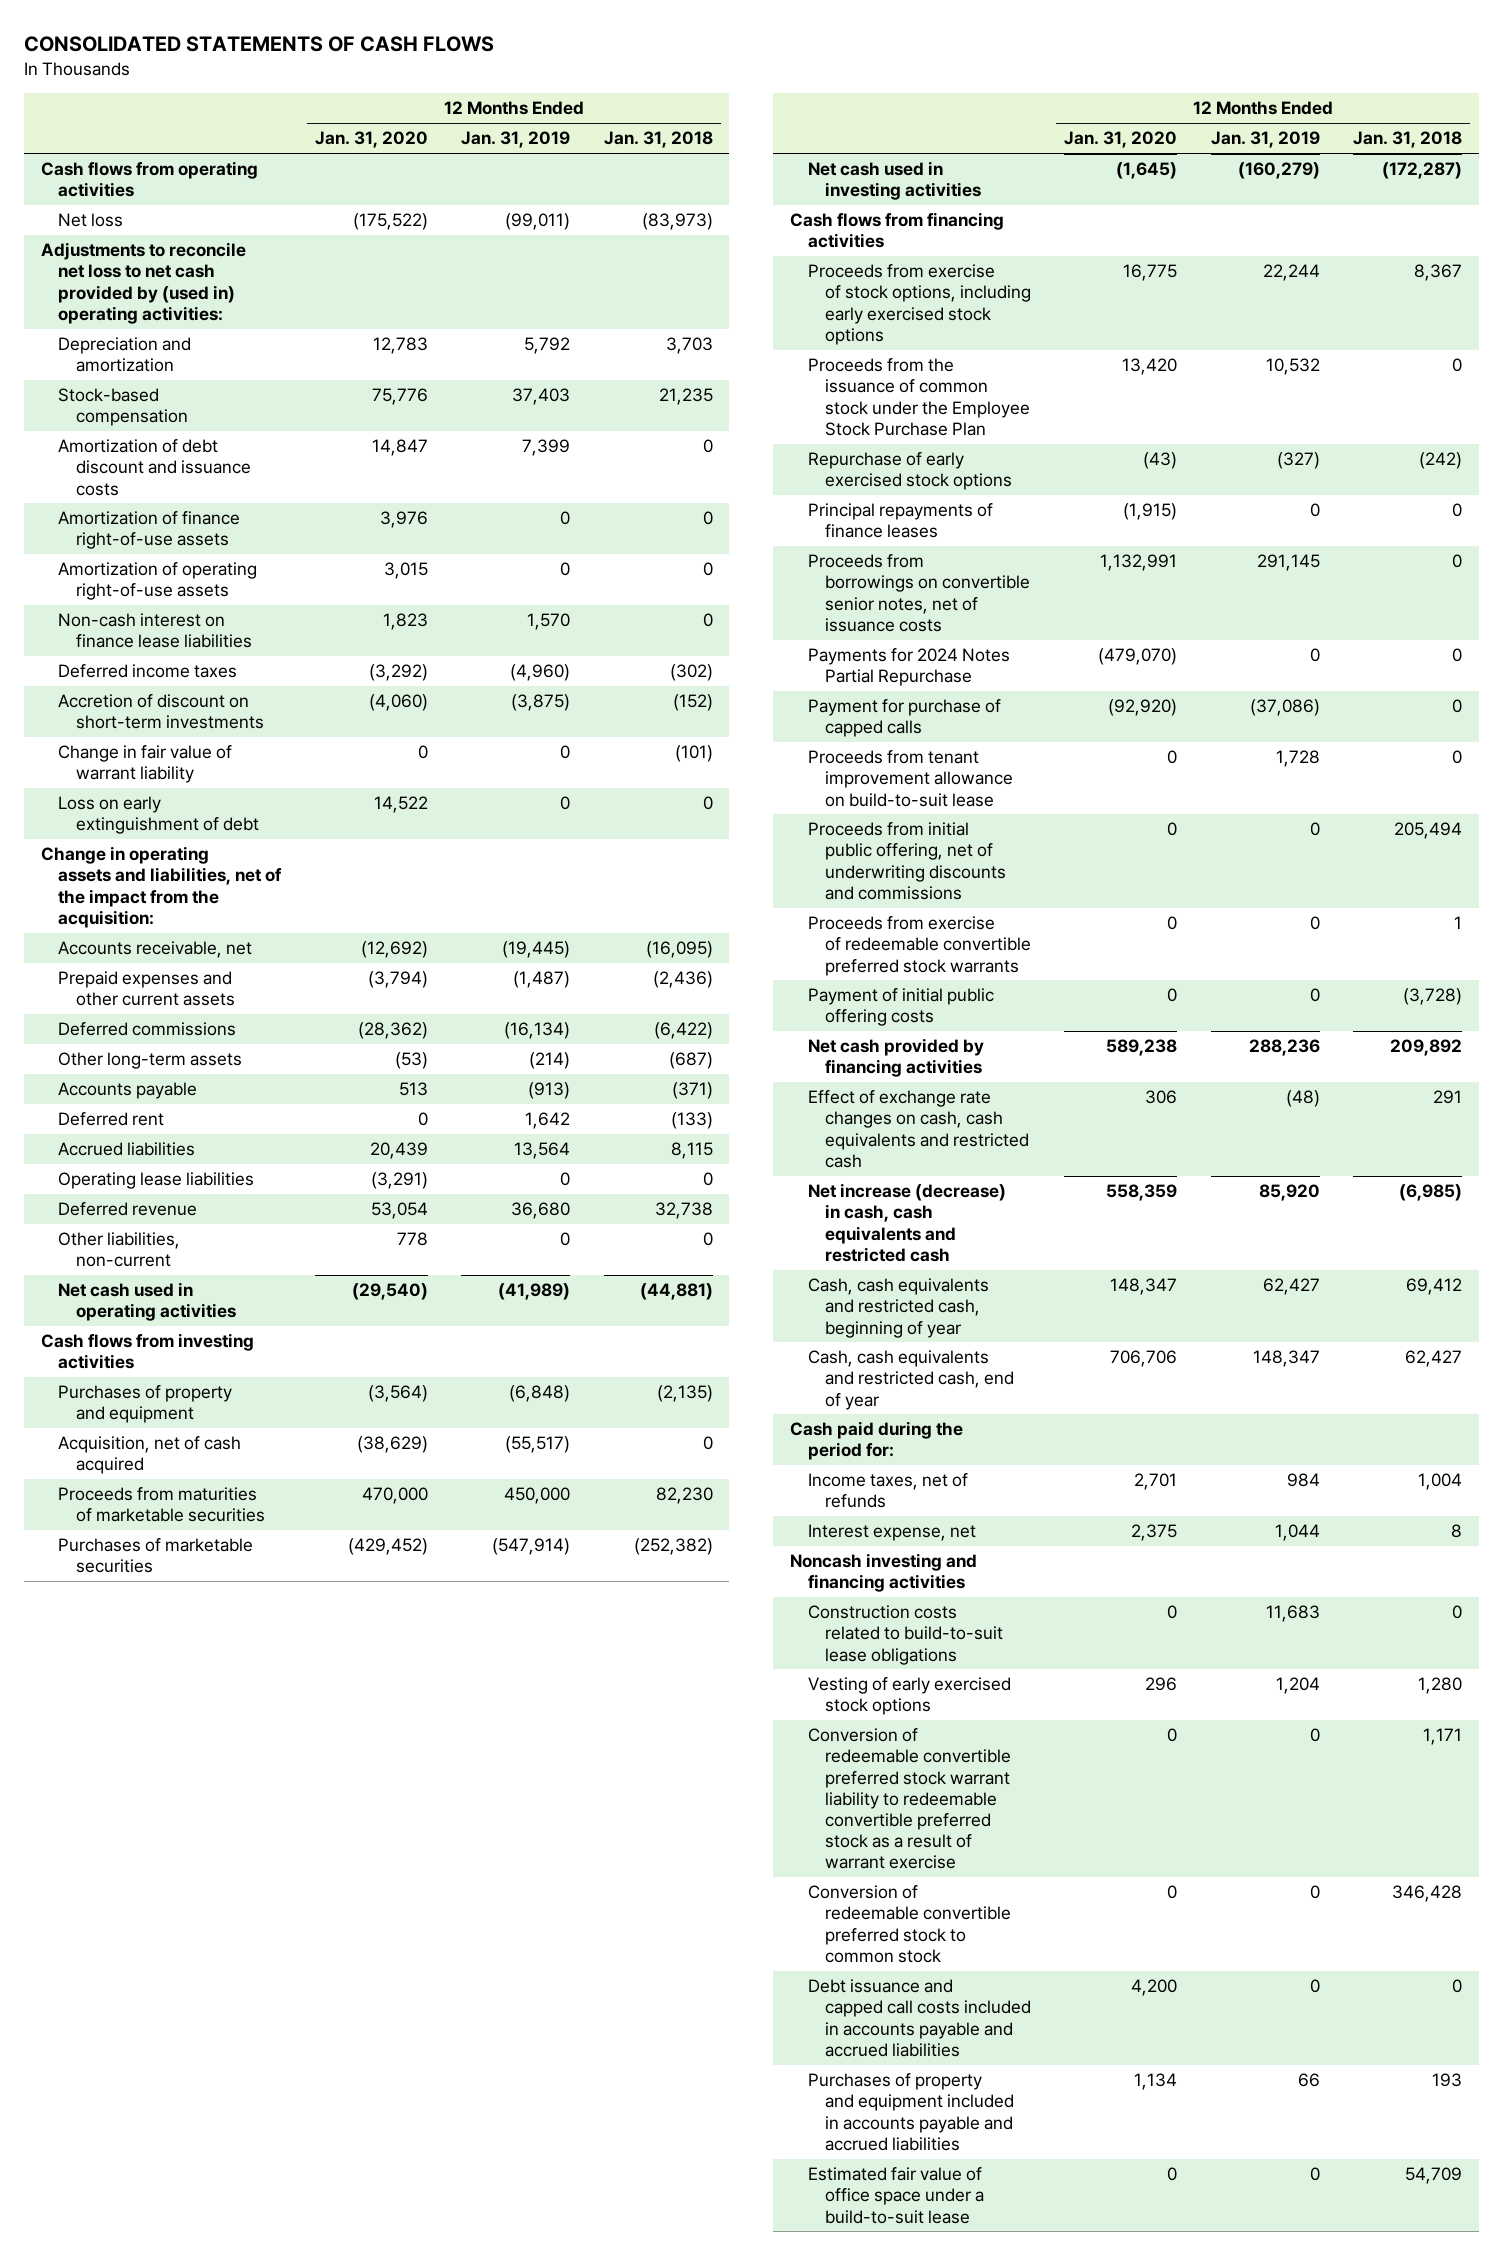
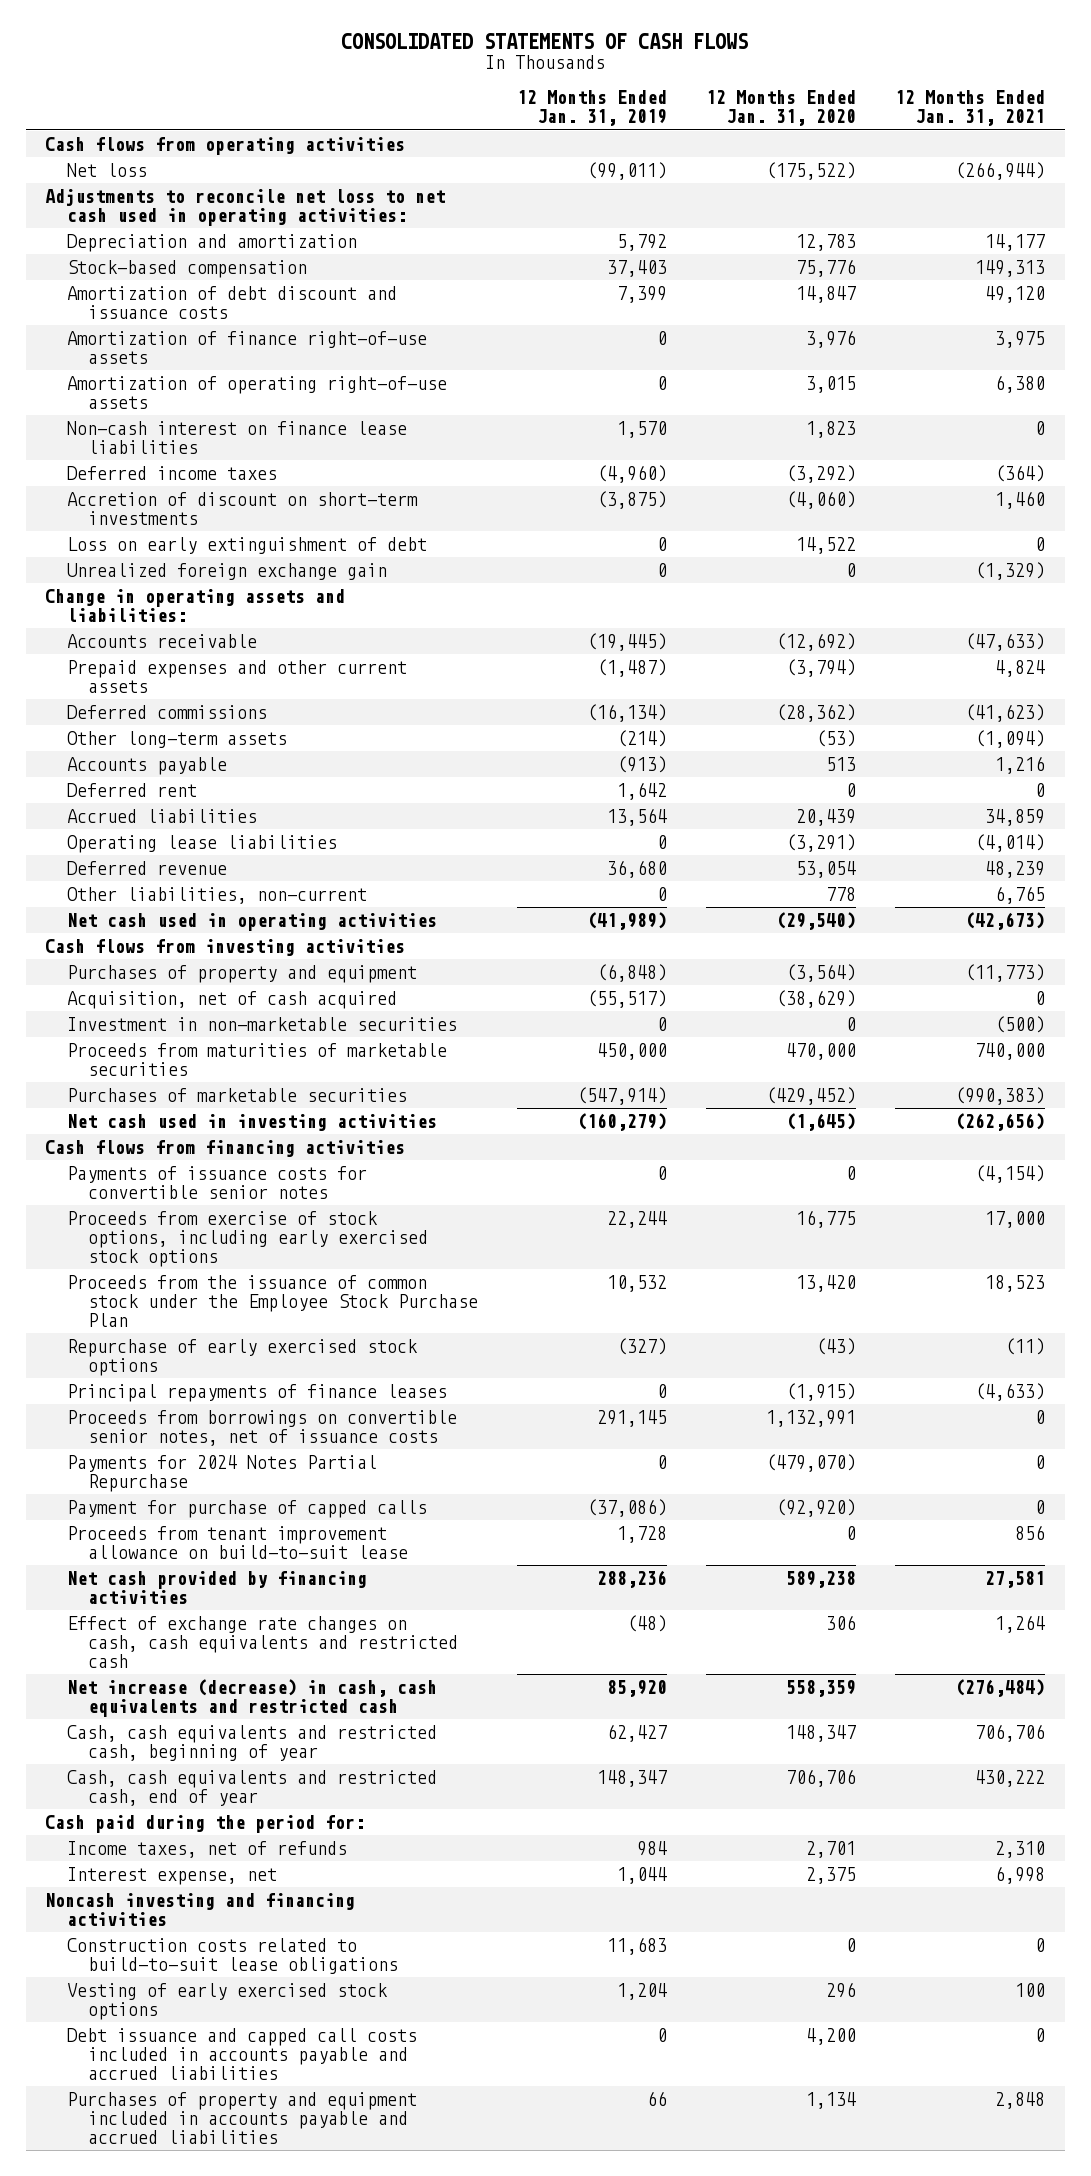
[603,131,713,149] Jan. 31, 2018 -> none
none -> [895,90,1046,127] 12 Months Ended Jan. 31, 2021
[40,242,246,324] Adjustments to reconcile net loss to net cash provided by (used in) operating activities: -> [45,189,446,227] Adjustments to reconcile net loss to net cash used in operating activities:
[58,745,233,784] Change in fair value of warrant liability -> none
none -> [66,563,387,581] Unrealized foreign exchange gain
[40,846,283,928] Change in operating assets and liabilities, net of the impact from the acquisition: -> [45,589,346,623] Change in operating assets and liabilities:
[58,941,253,959] Accounts receivable, net -> [66,634,257,649] Accounts receivable
none -> [66,1017,457,1032] Investment in non-marketable securities
none -> [66,1166,367,1200] Payments of issuance costs for convertible senior notes
[807,822,1007,900] Proceeds from initial public offering, net of underwriting discounts and commissions -> none
[807,916,1032,976] Proceeds from exercise of redeemable convertible preferred stock warrants -> none
[807,988,994,1027] Payment of initial public offering costs -> none
[807,1728,1012,1870] Conversion of redeemable convertible preferred stock warrant liability to redeemable convertible preferred stock as a result of warrant exercise -> none
[807,1885,1012,1963] Conversion of redeemable convertible preferred stock to common stock -> none
[807,2167,985,2224] Estimated fair value of office space under a build-to-suit lease -> none

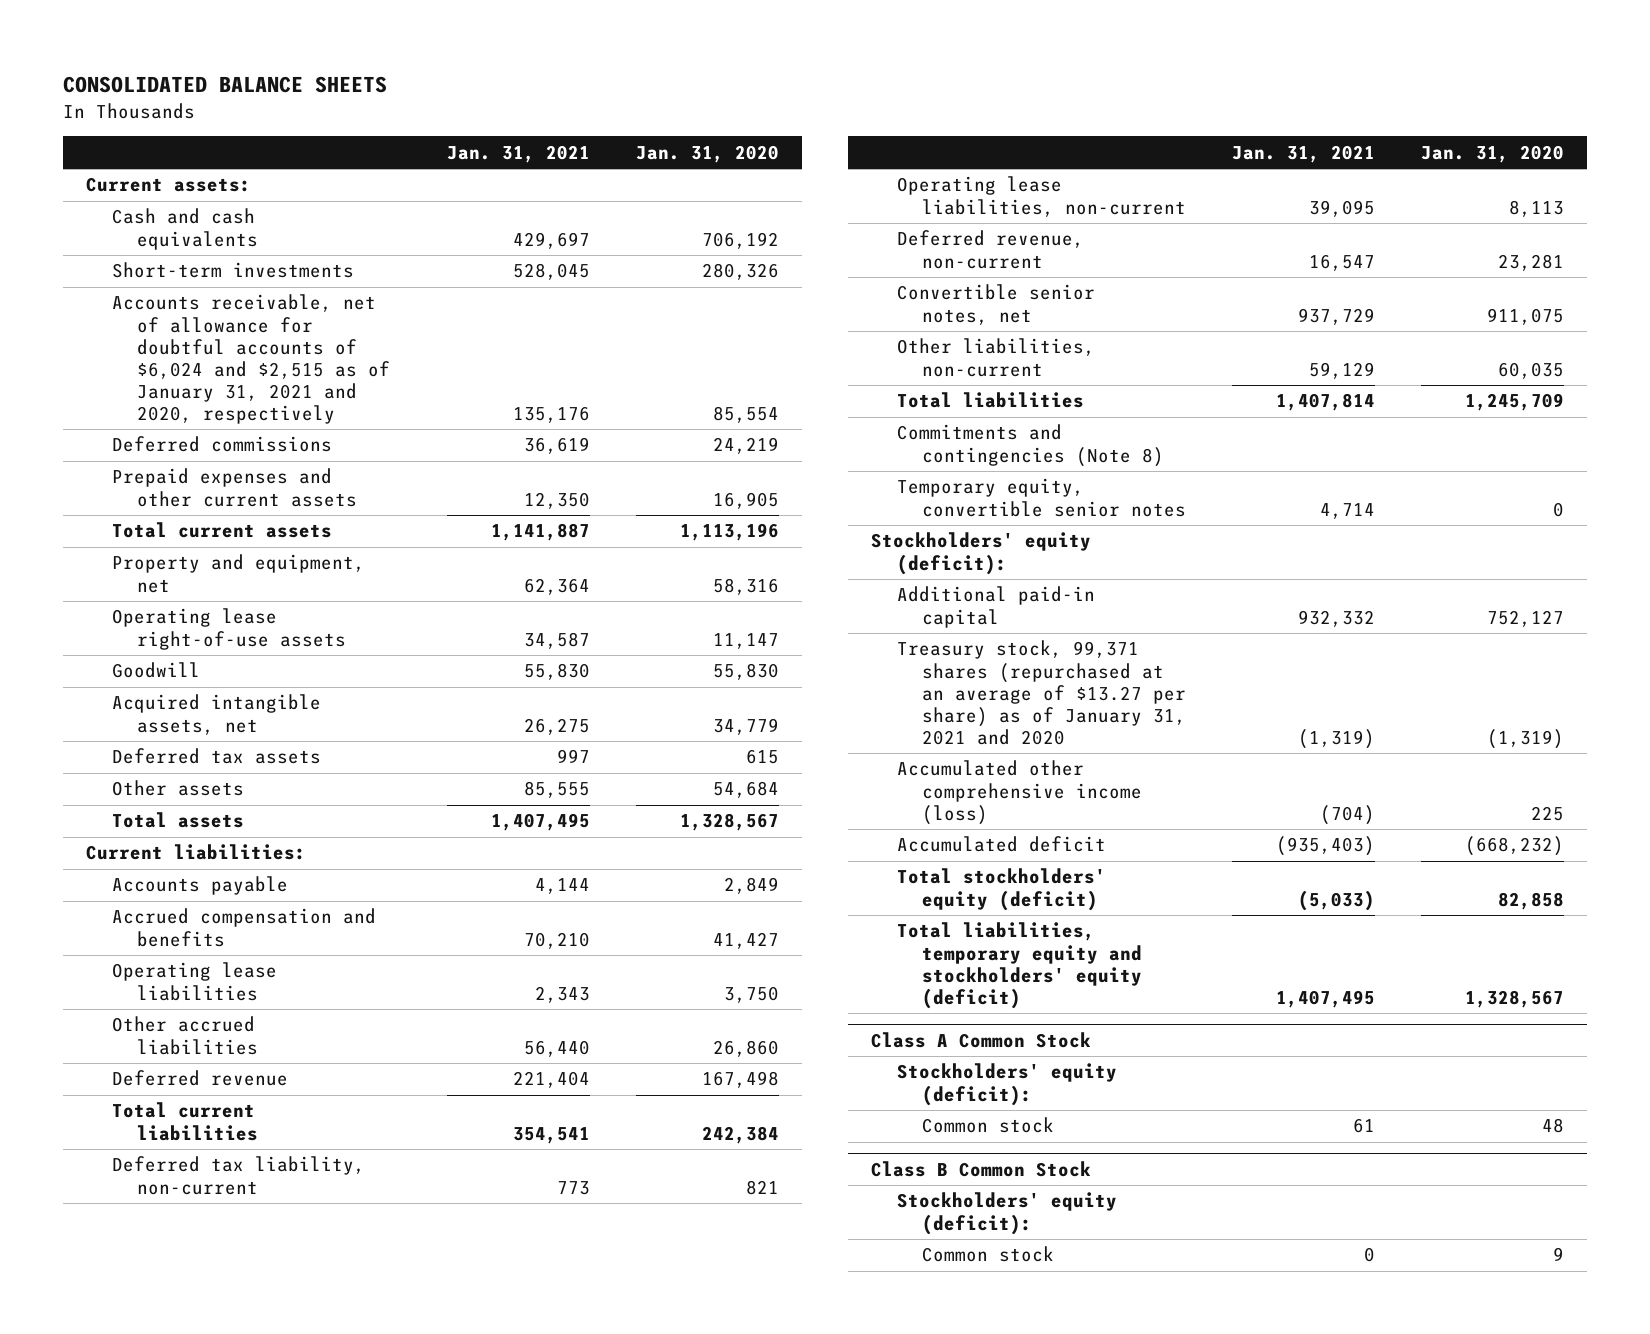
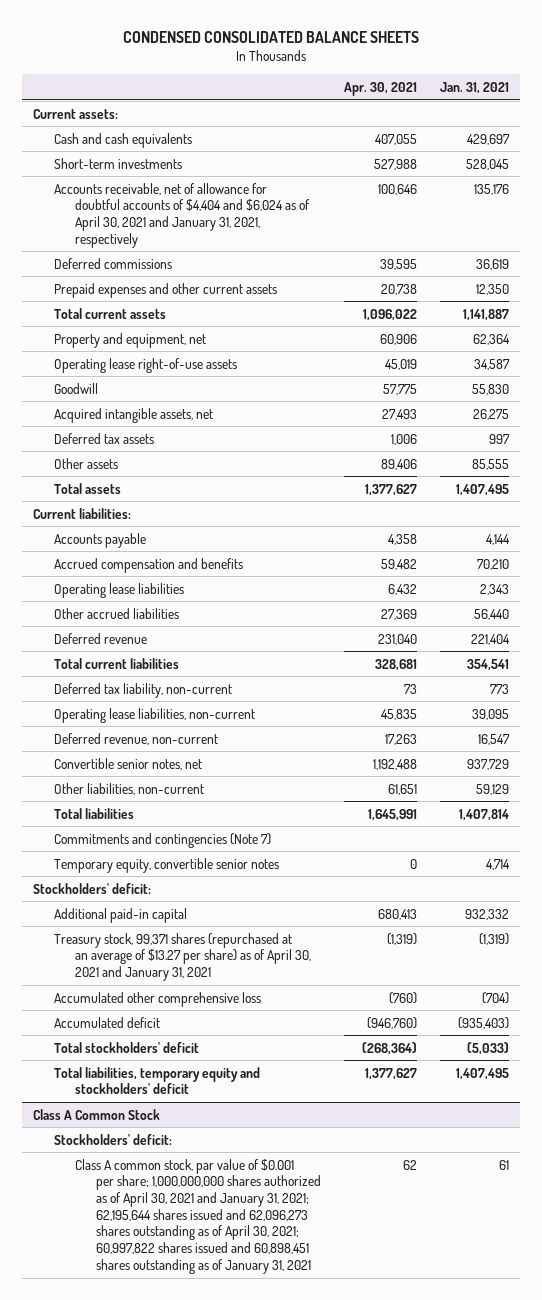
[63,76,388,94] CONSOLIDATED BALANCE SHEETS -> [122,30,419,43] CONDENSED CONSOLIDATED BALANCE SHEETS
[635,144,779,163] Jan. 31, 2020 -> none
none -> [343,81,417,96] Apr. 30, 2021
[111,294,391,424] Accounts receivable, net of allowance for doubtful accounts of $6,024 and $2,515 as of January 31, 2021 and 2020, respectively -> [54,182,310,248] Accounts receivable, net of allowance for doubtful accounts of $4,404 and $6,024 as of April 30, 2021 and January 31, 2021, respectively
[896,424,1165,467] Commitments and contingencies (Note 8) -> [54,832,272,848] Commitments and contingencies (Note 7)
[871,532,1092,575] Stockholders' equity (deficit): -> [33,882,152,894] Stockholders' deficit:
[896,640,1187,745] Treasury stock, 99,371 shares (repurchased at an average of $13.27 per share) as of January 31, 2021 and 2020 -> [54,932,311,981] Treasury stock, 99,371 shares (repurchased at an average of $13.27 per share) as of April 30, 2021 and January 31, 2021
[896,760,1143,825] Accumulated other comprehensive income (loss) -> [54,991,262,1007] Accumulated other comprehensive loss
[896,868,1106,911] Total stockholders' equity (deficit) -> [54,1041,200,1053] Total stockholders' deficit
[896,922,1143,1009] Total liabilities, temporary equity and stockholders' equity (deficit) -> [54,1066,261,1095] Total liabilities, temporary equity and stockholders' deficit
[871,1160,1092,1177] Class B Common Stock -> none
[896,1192,1117,1235] Stockholders' equity (deficit): -> none
[922,1246,1055,1263] Common stock -> none
[896,1063,1117,1106] Stockholders' equity (deficit): -> [54,1133,173,1145] Stockholders' deficit:
[922,1117,1055,1134] Common stock -> [74,1158,321,1274] Class A common stock, par value of $0.001 per share; 1,000,000,000 shares authorized as of April 30, 2021 and January 31, 2021; 62,195,644 shares issued and 62,096,273 shares outstanding as of April 30, 2021; 60,997,822 shares issued and 60,898,451 shares outstanding as of January 31, 2021

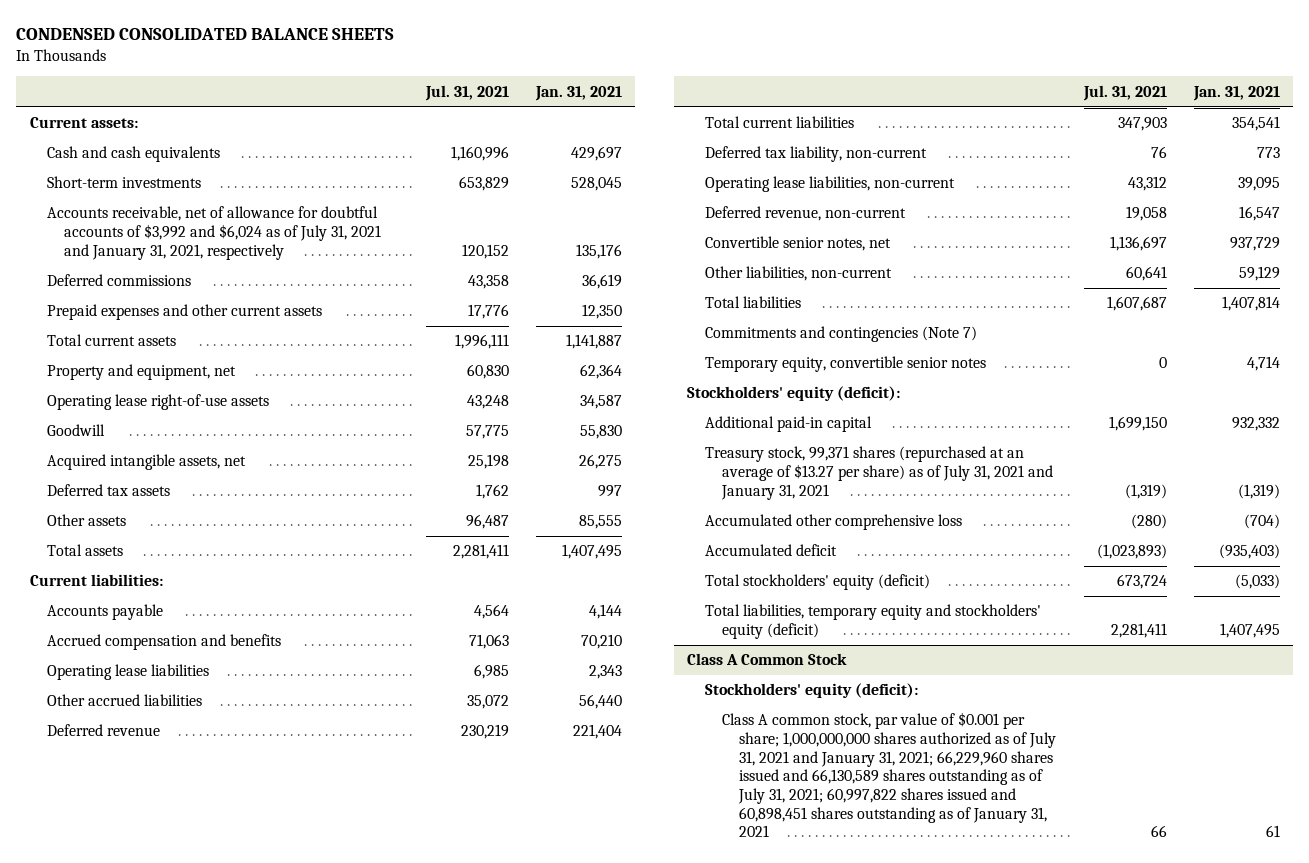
[343,81,417,96] Apr. 30, 2021 -> none
none -> [424,84,509,101] Jul. 31, 2021
[54,182,310,248] Accounts receivable, net of allowance for doubtful accounts of $4,404 and $6,024 as of April 30, 2021 and January 31, 2021, respectively -> [46,206,382,260] Accounts receivable, net of allowance for doubtful accounts of $3,992 and $6,024 as of July 31, 2021 and January 31, 2021, respectively
[33,882,152,894] Stockholders' deficit: -> [687,386,901,402] Stockholders' equity (deficit):
[54,932,311,981] Treasury stock, 99,371 shares (repurchased at an average of $13.27 per share) as of April 30, 2021 and January 31, 2021 -> [704,446,1054,500] Treasury stock, 99,371 shares (repurchased at an average of $13.27 per share) as of July 31, 2021 and January 31, 2021
[54,1041,200,1053] Total stockholders' deficit -> [704,574,930,591] Total stockholders' equity (deficit)
[54,1066,261,1095] Total liabilities, temporary equity and stockholders' deficit -> [704,604,1041,640] Total liabilities, temporary equity and stockholders' equity (deficit)
[54,1133,173,1145] Stockholders' deficit: -> [704,683,918,699] Stockholders' equity (deficit):
[74,1158,321,1274] Class A common stock, par value of $0.001 per share; 1,000,000,000 shares authorized as of April 30, 2021 and January 31, 2021; 62,195,644 shares issued and 62,096,273 shares outstanding as of April 30, 2021; 60,997,822 shares issued and 60,898,451 shares outstanding as of January 31, 2021 -> [722,712,1057,838] Class A common stock, par value of $0.001 per share; 1,000,000,000 shares authorized as of July 31, 2021 and January 31, 2021; 66,229,960 shares issued and 66,130,589 shares outstanding as of July 31, 2021; 60,997,822 shares issued and 60,898,451 shares outstanding as of January 31, 2021

